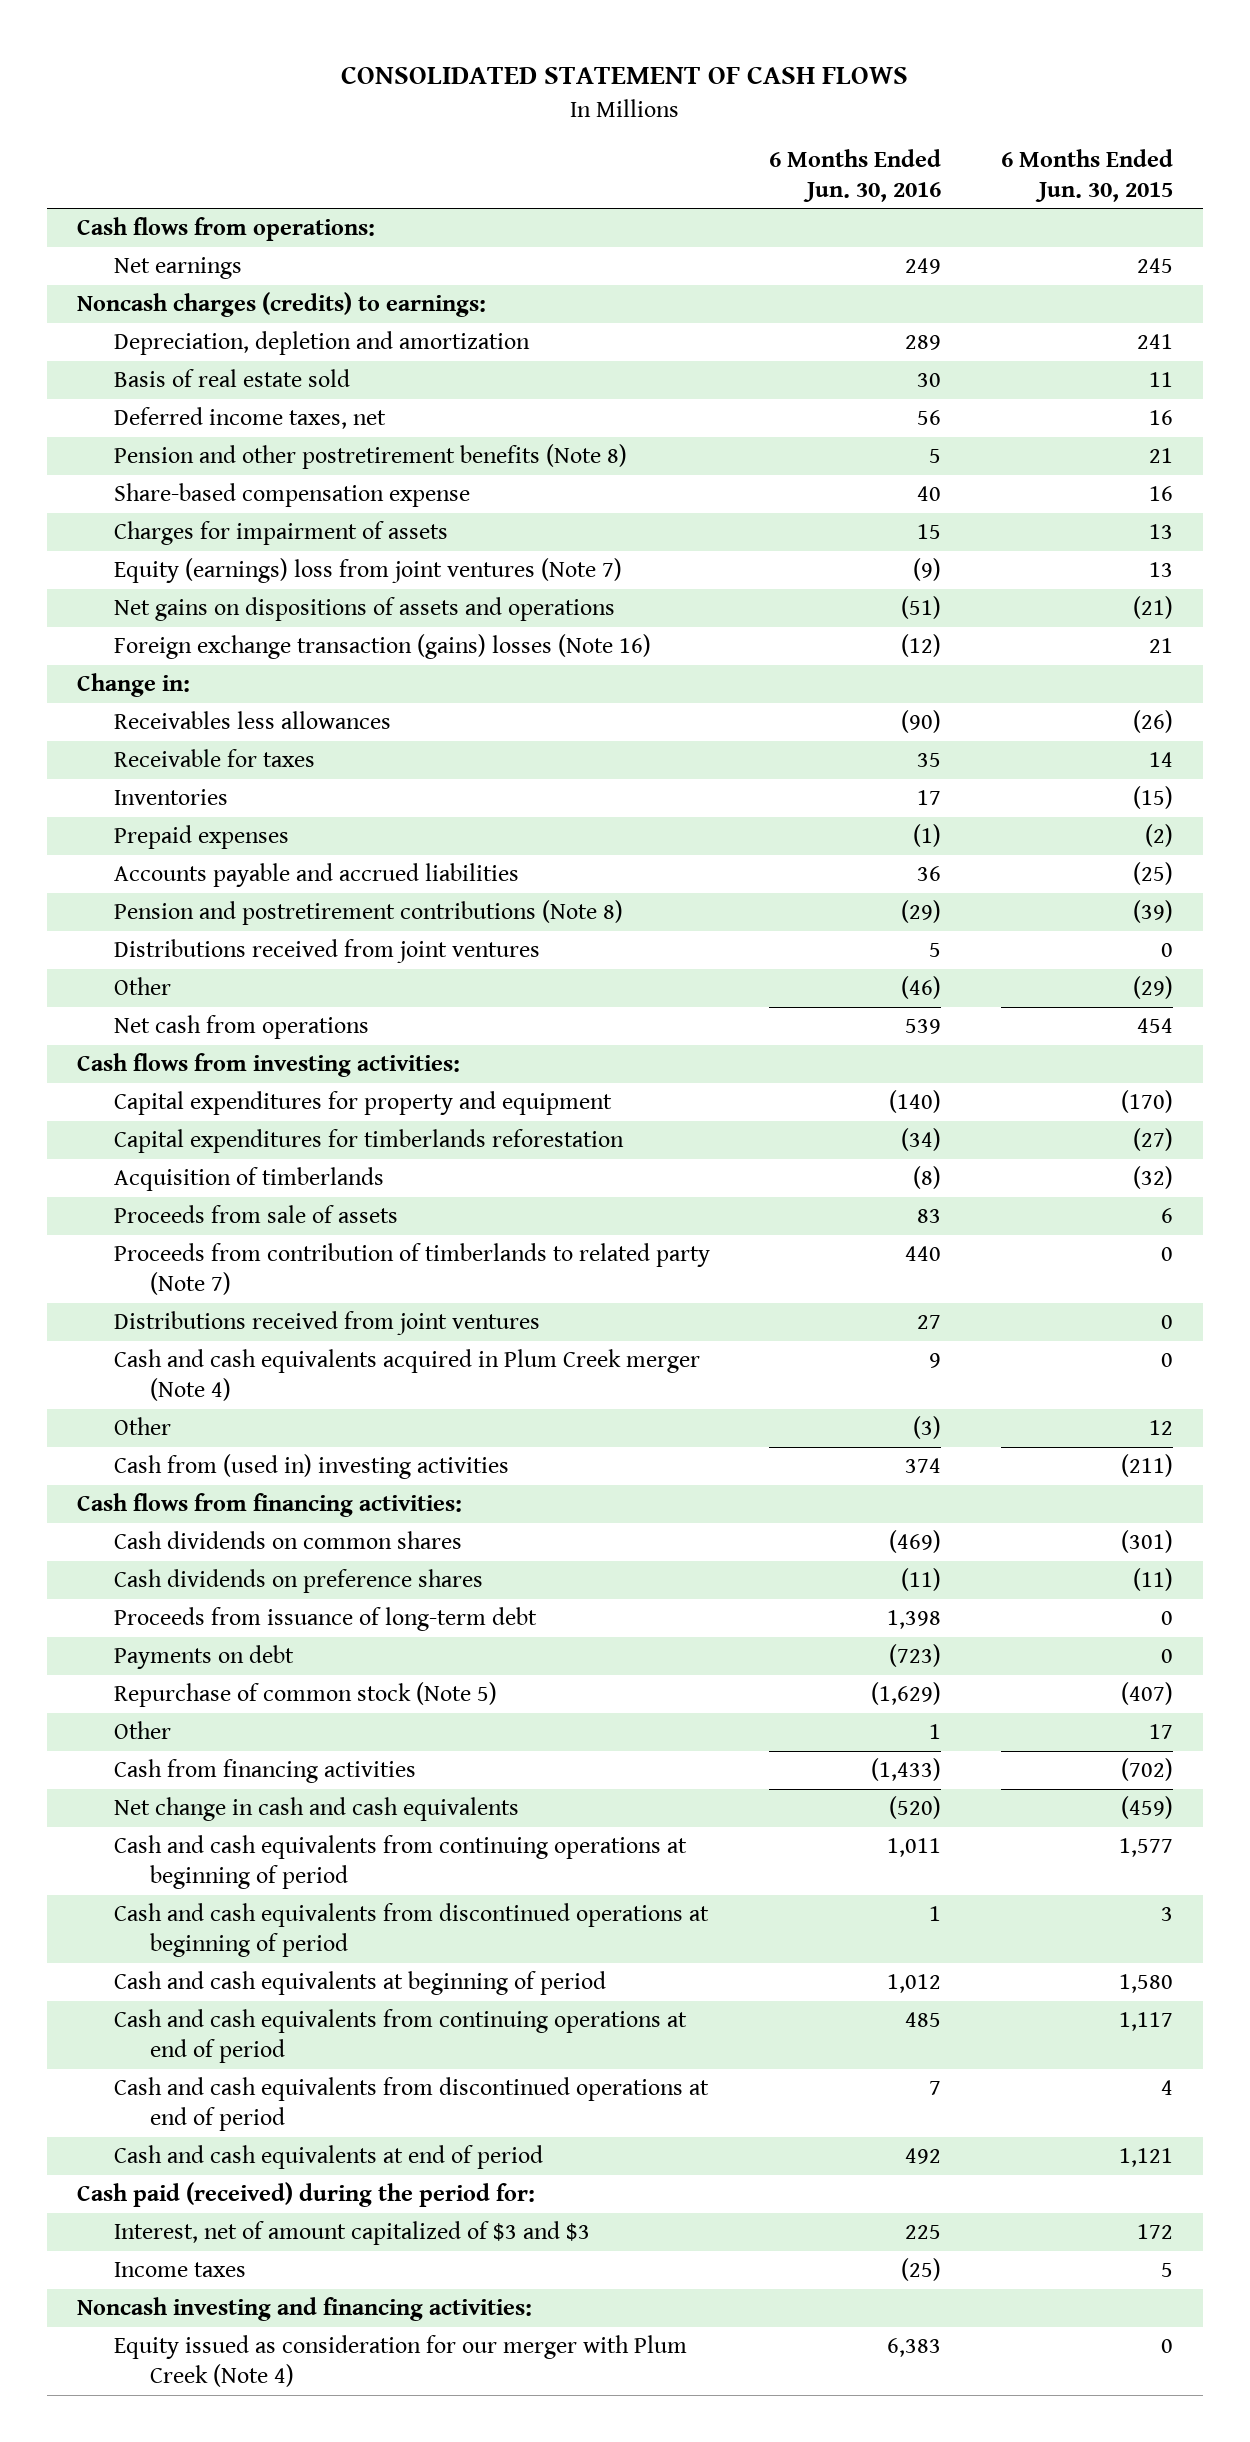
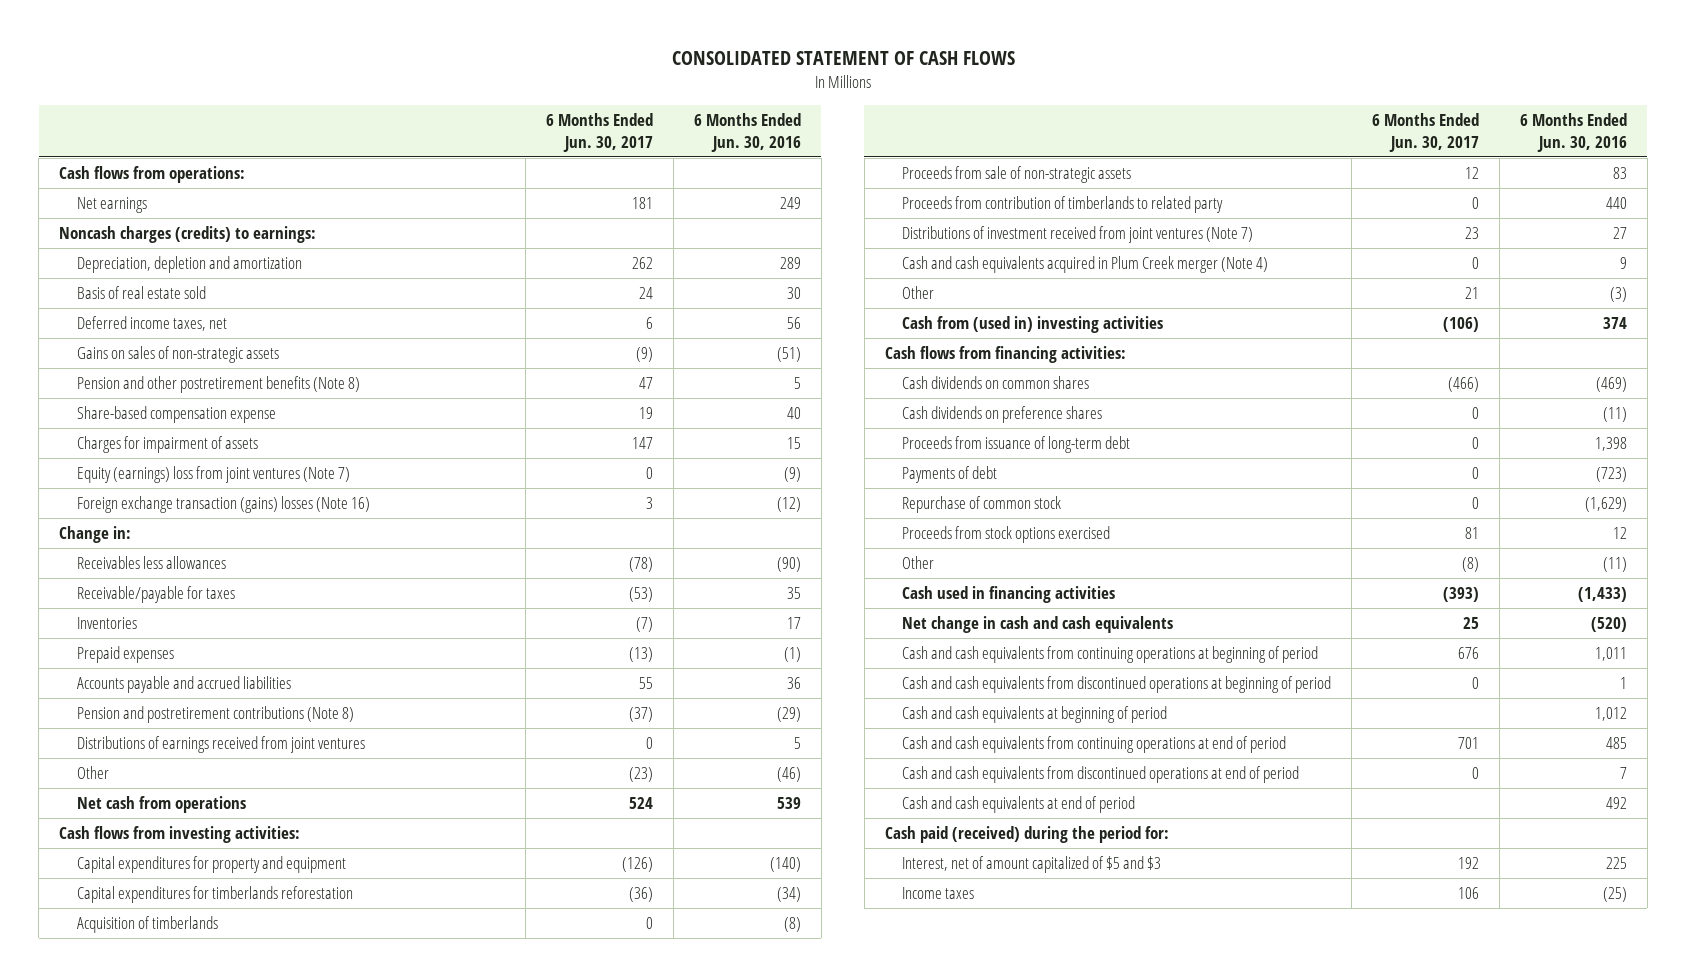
[1000,148,1173,202] 6 Months Ended Jun. 30, 2015 -> none
none -> [546,113,654,152] 6 Months Ended Jun. 30, 2017
none -> [76,346,279,364] Gains on sales of non-strategic assets
[113,597,615,622] Net gains on dispositions of assets and operations -> none
[113,749,315,768] Receivable for taxes -> [76,586,235,604] Receivable/payable for taxes
[113,939,540,964] Distributions received from joint ventures -> [76,736,365,754] Distributions of earnings received from joint ventures
[113,1205,398,1224] Proceeds from sale of assets -> [902,166,1132,184] Proceeds from sale of non-strategic assets
[113,1243,710,1296] Proceeds from contribution of timberlands to related party (Note 7) -> [902,196,1224,214] Proceeds from contribution of timberlands to related party
[113,1311,540,1336] Distributions received from joint ventures -> [902,226,1254,244] Distributions of investment received from joint ventures (Note 7)
[113,1645,294,1670] Payments on debt -> [902,466,998,484] Payments of debt
[113,1682,497,1708] Repurchase of common stock (Note 5) -> [902,496,1062,514] Repurchase of common stock
none -> [902,526,1111,544] Proceeds from stock options exercised
[929,1724,942,1740] 1 -> [1602,557,1627,573] (11)
[113,1759,416,1784] Cash from financing activities -> [902,586,1116,604] Cash used in financing activities
[113,2221,590,2246] Interest, net of amount capitalized of $3 and $3 -> [902,856,1162,874] Interest, net of amount capitalized of $5 and $3
[77,2297,533,2322] Noncash investing and financing activities: -> none
[113,2335,687,2388] Equity issued as consideration for our merger with Plum Creek (Note 4) -> none

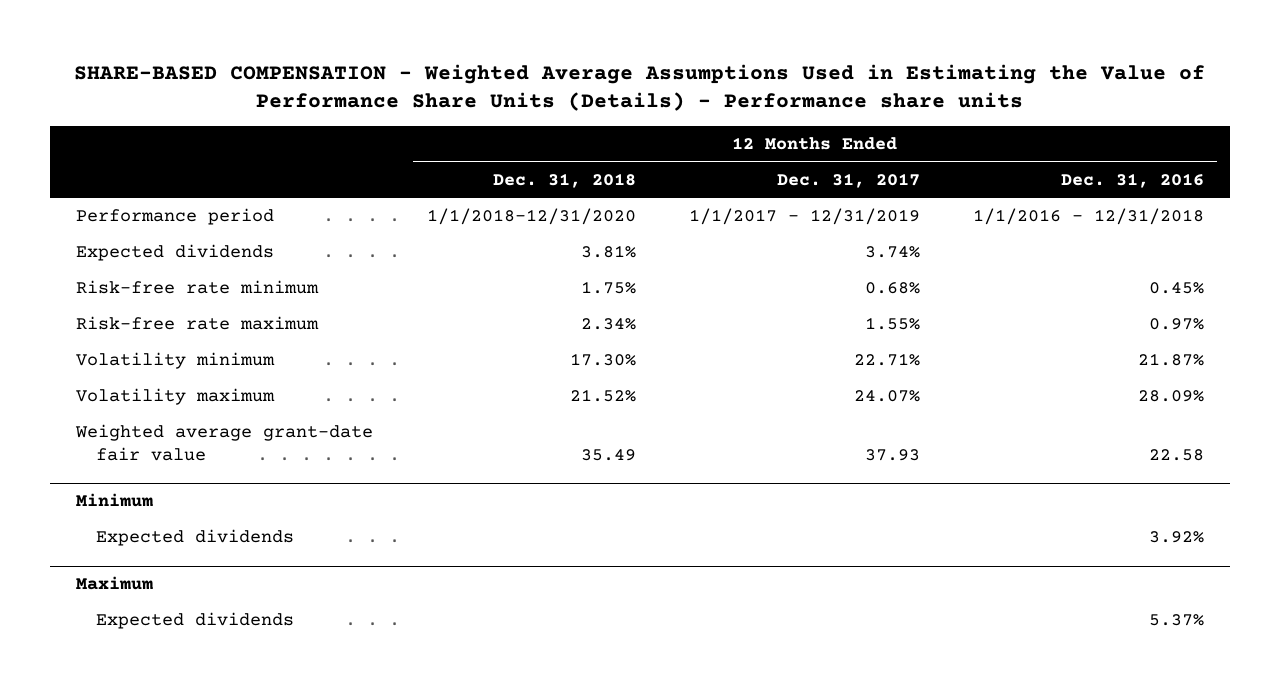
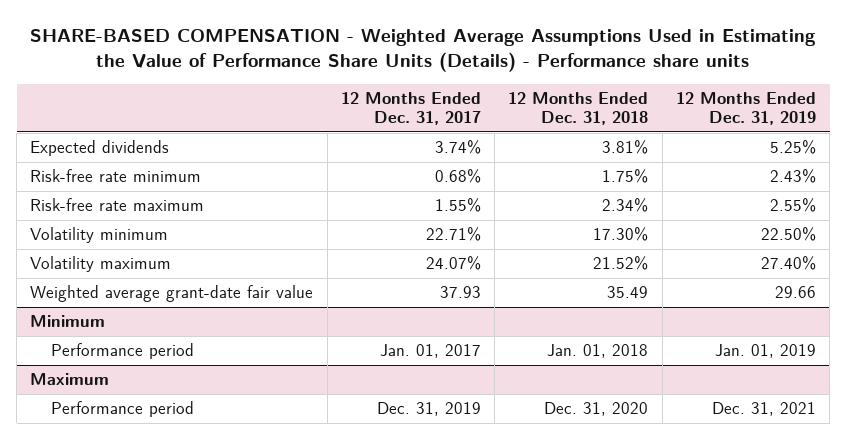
[1060,172,1204,188] Dec. 31, 2016 -> none
none -> [675,91,816,126] 12 Months Ended Dec. 31, 2019
[76,208,275,226] Performance period -> none
[95,529,294,547] Expected dividends -> none
none -> [50,343,194,360] Performance period
[95,612,294,630] Expected dividends -> none
none -> [50,401,194,418] Performance period

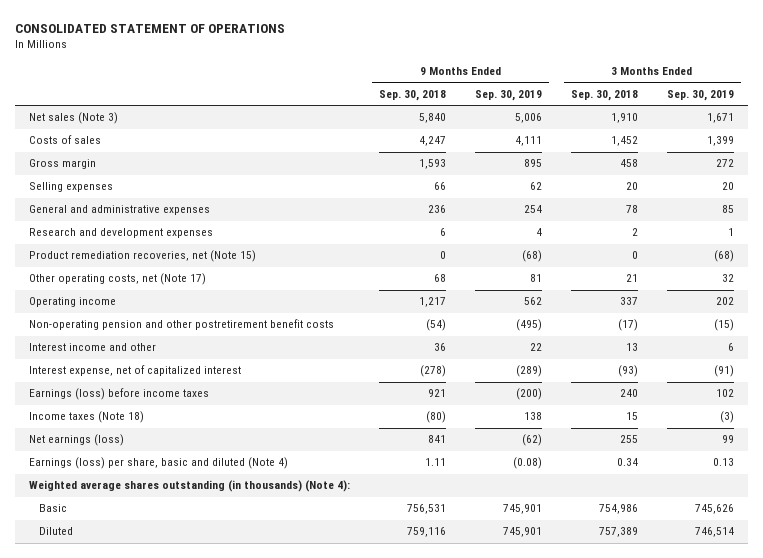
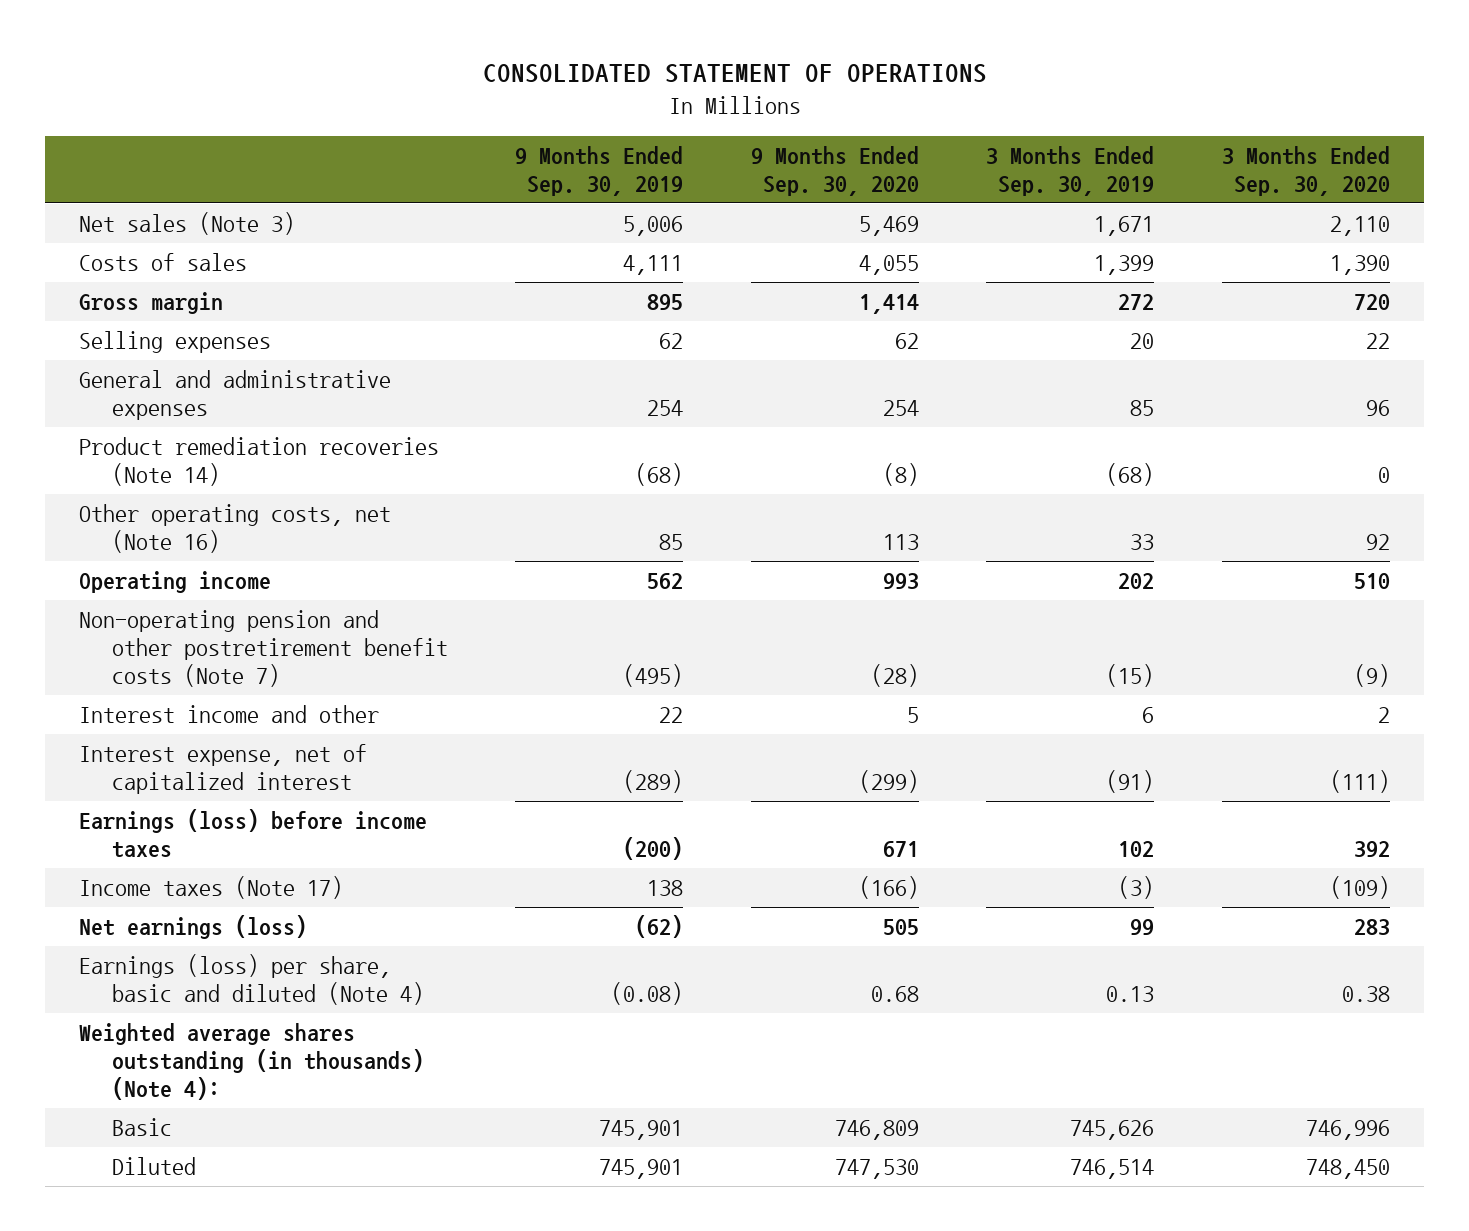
[379,89,447,101] Sep. 30, 2018 -> none
[570,89,638,101] Sep. 30, 2018 -> none
none -> [750,145,919,196] 9 Months Ended Sep. 30, 2020
none -> [1222,145,1391,196] 3 Months Ended Sep. 30, 2020
[29,228,214,239] Research and development expenses -> none
[29,250,257,263] Product remediation recoveries, net (Note 15) -> [79,436,440,486] Product remediation recoveries (Note 14)
[29,273,207,286] Other operating costs, net (Note 17) -> [79,503,392,553] Other operating costs, net (Note 16)
[530,274,543,283] 81 -> [659,533,684,550] 85
[721,274,734,283] 32 -> [1130,533,1155,550] 33
[29,319,335,331] Non-operating pension and other postretirement benefit costs -> [79,609,448,687] Non-operating pension and other postretirement benefit costs (Note 7)
[29,411,145,424] Income taxes (Note 18) -> [79,875,344,899] Income taxes (Note 17)

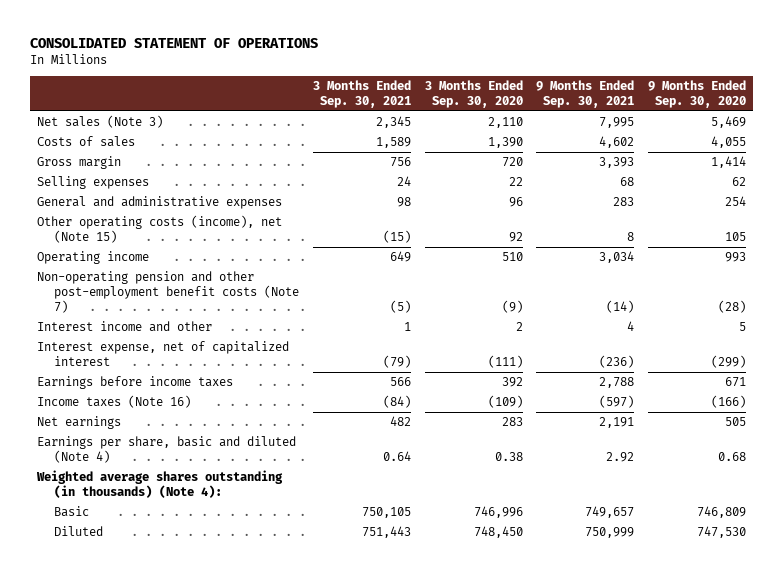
[515,145,684,196] 9 Months Ended Sep. 30, 2019 -> none
[986,145,1155,196] 3 Months Ended Sep. 30, 2019 -> none
none -> [312,80,411,109] 3 Months Ended Sep. 30, 2021
none -> [536,80,635,109] 9 Months Ended Sep. 30, 2021
[79,436,440,486] Product remediation recoveries (Note 14) -> none
[79,503,392,553] Other operating costs, net (Note 16) -> [37,215,283,244] Other operating costs (income), net (Note 15)
[882,533,919,550] 113 -> [725,232,747,242] 105
[79,609,448,687] Non-operating pension and other postretirement benefit costs (Note 7) -> [37,271,299,314] Non-operating pension and other post-employment benefit costs (Note 7)
[79,808,428,858] Earnings (loss) before income taxes -> [37,376,234,390] Earnings before income taxes
[79,875,344,899] Income taxes (Note 17) -> [37,395,192,409] Income taxes (Note 16)
[79,914,308,939] Net earnings (loss) -> [37,416,122,430] Net earnings
[79,953,424,1005] Earnings (loss) per share, basic and diluted (Note 4) -> [37,436,297,464] Earnings per share, basic and diluted (Note 4)

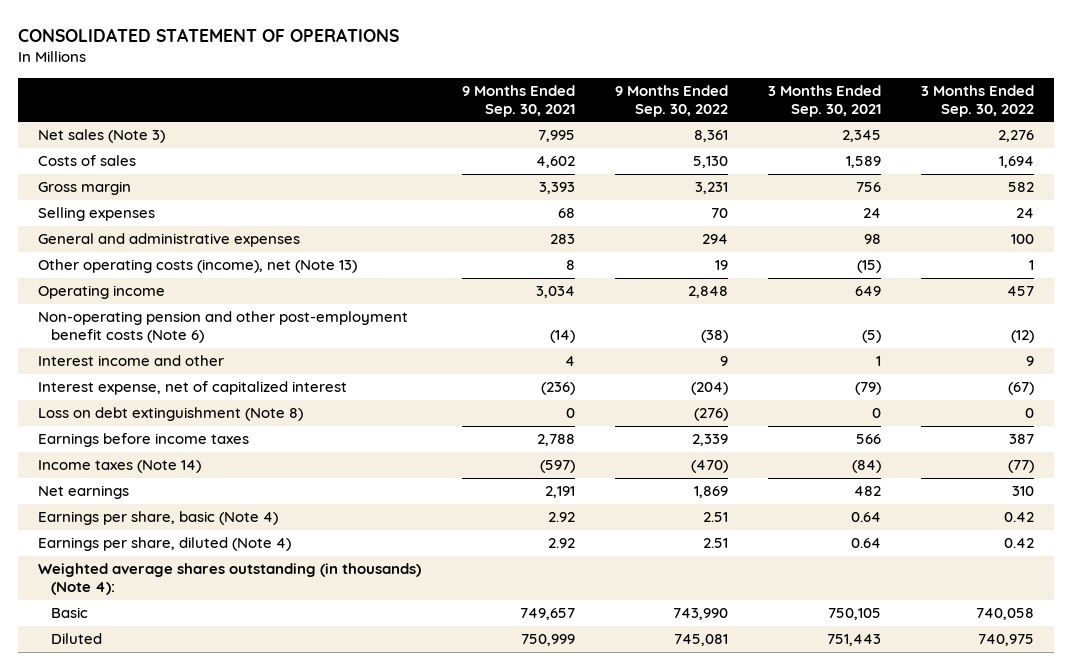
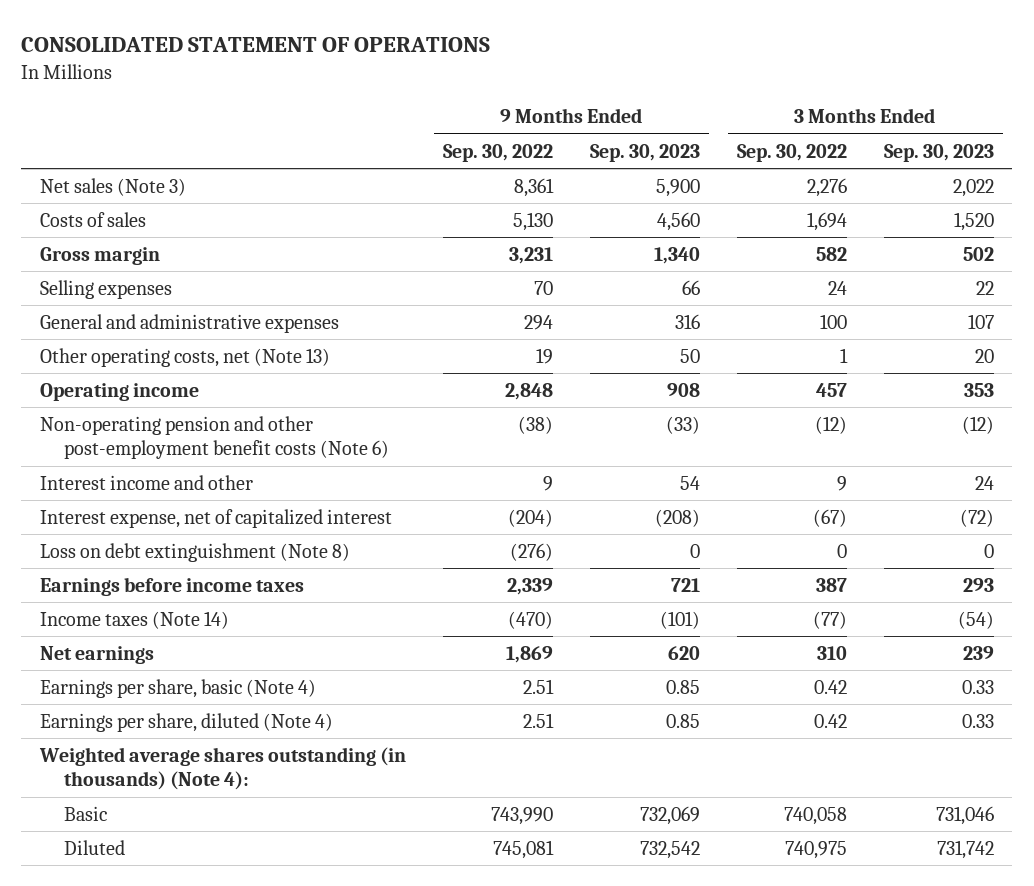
[461,85,575,117] 9 Months Ended Sep. 30, 2021 -> none
[767,85,881,117] 3 Months Ended Sep. 30, 2021 -> none
none -> [589,143,700,162] Sep. 30, 2023
none -> [883,143,994,162] Sep. 30, 2023
[38,259,358,274] Other operating costs (income), net (Note 13) -> [39,347,330,367] Other operating costs, net (Note 13)

